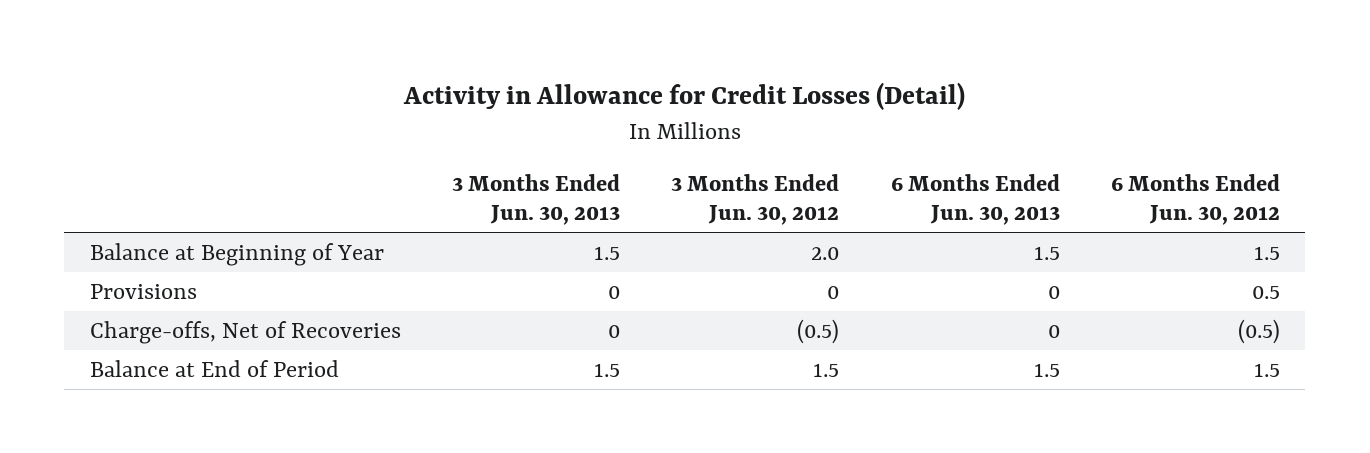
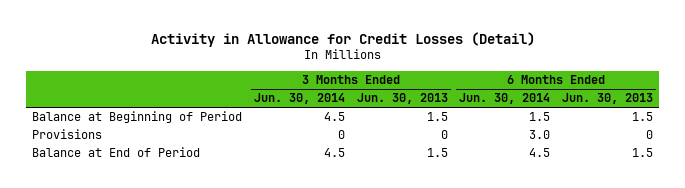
[671,173,840,226] 3 Months Ended Jun. 30, 2012 -> none
[1110,173,1280,226] 6 Months Ended Jun. 30, 2012 -> none
none -> [253,93,345,105] Jun. 30, 2014
none -> [459,93,551,105] Jun. 30, 2014
[89,242,384,266] Balance at Beginning of Year -> [31,111,242,124] Balance at Beginning of Period
[89,320,401,344] Charge-offs, Net of Recoveries -> none

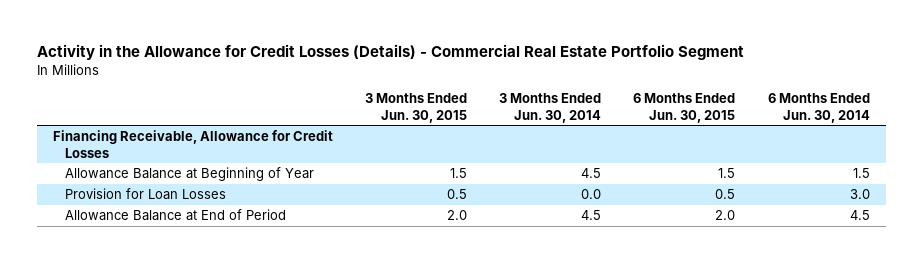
[150,31,535,47] Activity in Allowance for Credit Losses (Detail) -> [37,44,745,61] Activity in the Allowance for Credit Losses (Details) - Commercial Real Estate Portfolio Segment
[356,93,448,105] Jun. 30, 2013 -> none
[562,93,654,105] Jun. 30, 2013 -> none
none -> [365,93,468,123] 3 Months Ended Jun. 30, 2015
none -> [633,93,736,123] 6 Months Ended Jun. 30, 2015
none -> [53,130,334,158] Financing Receivable, Allowance for Credit Losses
[31,111,242,124] Balance at Beginning of Period -> [65,167,315,182] Allowance Balance at Beginning of Year
[31,129,102,140] Provisions -> [65,188,227,201] Provision for Loan Losses
[337,130,345,140] 0 -> [581,189,602,200] 0.0
[31,147,200,158] Balance at End of Period -> [65,209,287,222] Allowance Balance at End of Period

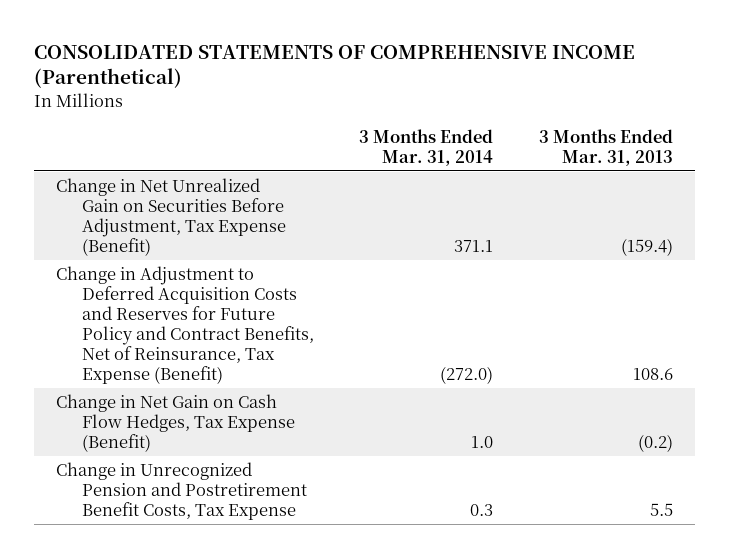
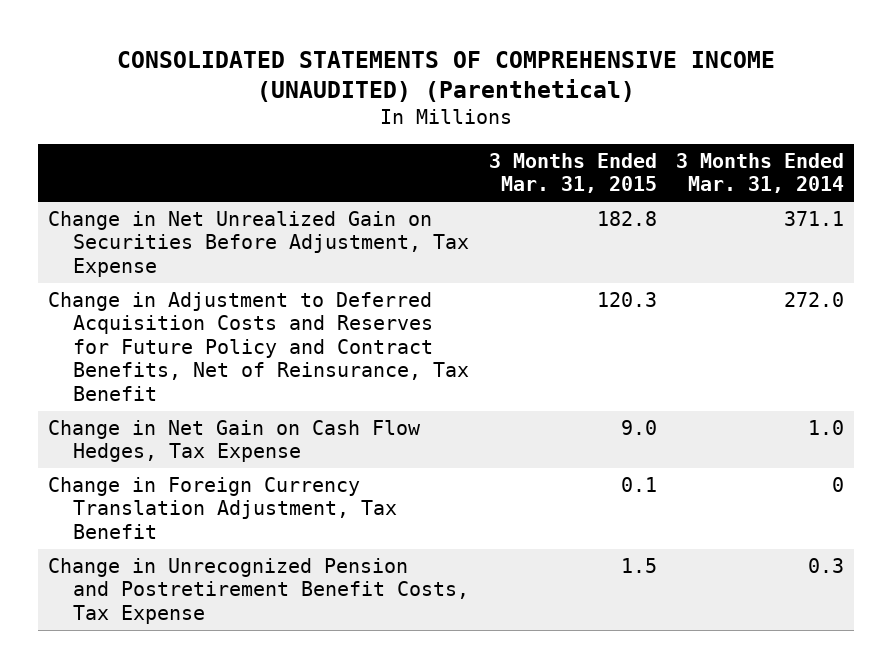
[33,44,635,89] CONSOLIDATED STATEMENTS OF COMPREHENSIVE INCOME (Parenthetical) -> [116,51,775,103] CONSOLIDATED STATEMENTS OF COMPREHENSIVE INCOME (UNAUDITED) (Parenthetical)
[538,128,673,166] 3 Months Ended Mar. 31, 2013 -> none
none -> [488,152,657,194] 3 Months Ended Mar. 31, 2015
[56,177,286,257] Change in Net Unrealized Gain on Securities Before Adjustment, Tax Expense (Benefit) -> [47,210,470,277] Change in Net Unrealized Gain on Securities Before Adjustment, Tax Expense
[56,265,314,385] Change in Adjustment to Deferred Acquisition Costs and Reserves for Future Policy and Contract Benefits, Net of Reinsurance, Tax Expense (Benefit) -> [47,291,470,401] Change in Adjustment to Deferred Acquisition Costs and Reserves for Future Policy and Contract Benefits, Net of Reinsurance, Tax Benefit
[440,366,494,385] (272.0) -> [784,291,845,307] 272.0
[56,393,295,453] Change in Net Gain on Cash Flow Hedges, Tax Expense (Benefit) -> [47,419,421,463] Change in Net Gain on Cash Flow Hedges, Tax Expense
none -> [47,476,398,539] Change in Foreign Currency Translation Adjustment, Tax Benefit

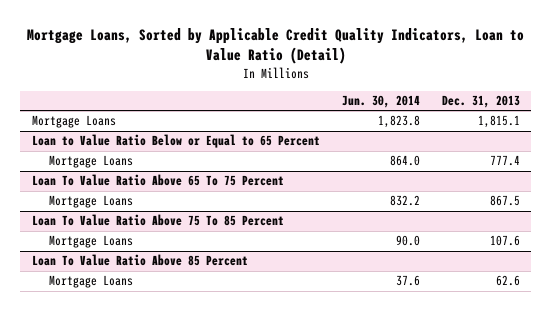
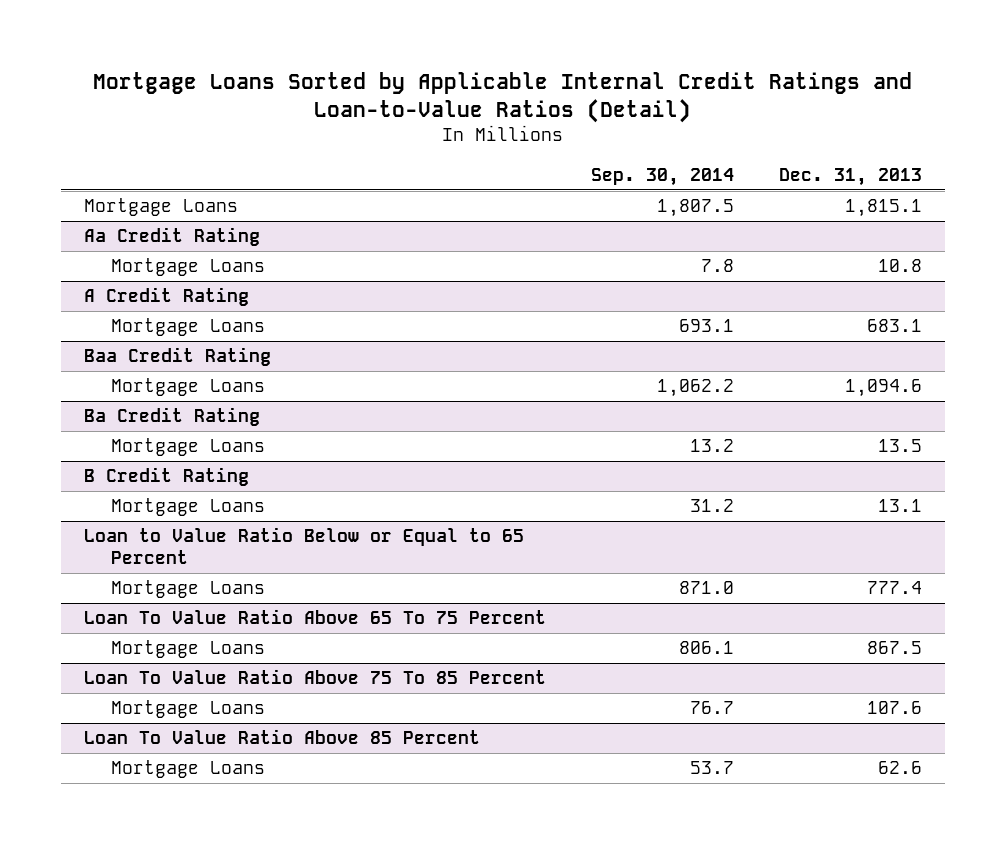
[26,28,524,65] Mortgage Loans, Sorted by Applicable Credit Quality Indicators, Loan to Value Ratio (Detail) -> [93,72,913,124] Mortgage Loans Sorted by Applicable Internal Credit Ratings and Loan-to-Value Ratios (Detail)
[341,94,420,108] Jun. 30, 2014 -> none
none -> [591,167,735,186] Sep. 30, 2014
none -> [83,227,260,247] Aa Credit Rating
none -> [111,258,266,277] Mortgage Loans
none -> [83,287,249,307] A Credit Rating
none -> [111,318,266,337] Mortgage Loans
none -> [83,347,271,367] Baa Credit Rating
none -> [111,378,266,397] Mortgage Loans
none -> [83,407,260,427] Ba Credit Rating
none -> [111,438,266,457] Mortgage Loans
none -> [83,467,249,487] B Credit Rating
none -> [111,498,266,517] Mortgage Loans

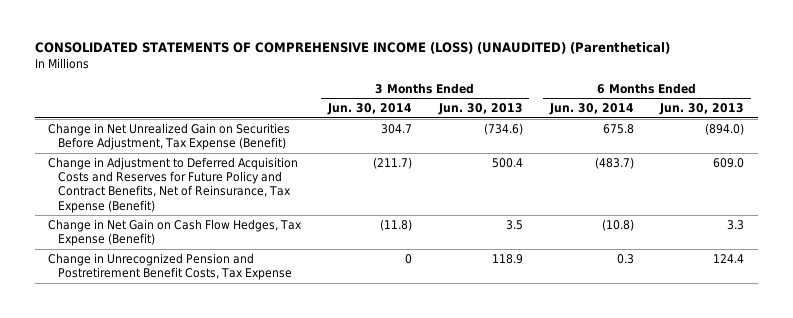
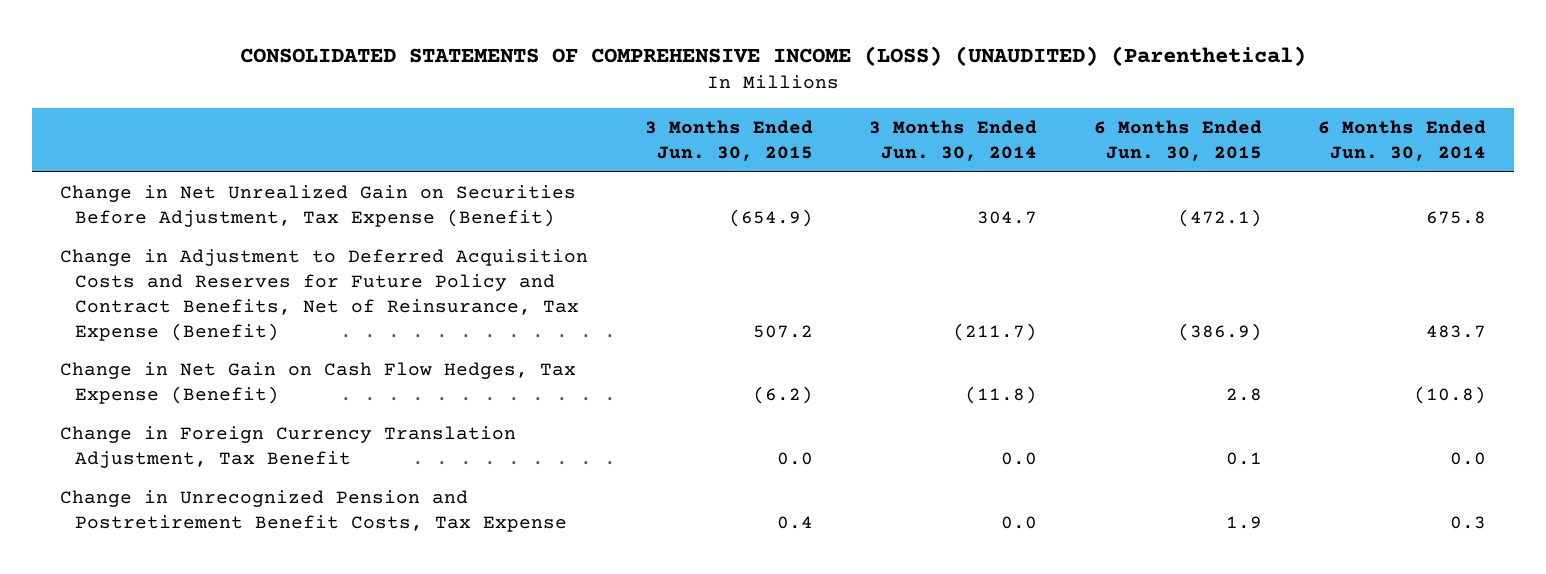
[437,103,523,116] Jun. 30, 2013 -> none
[659,103,745,116] Jun. 30, 2013 -> none
none -> [644,120,813,161] 3 Months Ended Jun. 30, 2015
none -> [1093,120,1262,161] 6 Months Ended Jun. 30, 2015
[594,156,634,169] (483.7) -> [1426,324,1487,338] 483.7
none -> [59,426,516,468] Change in Foreign Currency Translation Adjustment, Tax Benefit
[404,253,412,264] 0 -> [1001,515,1038,529] 0.0

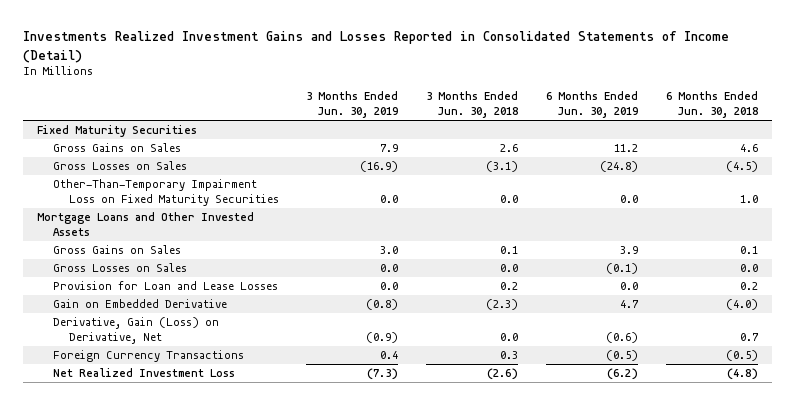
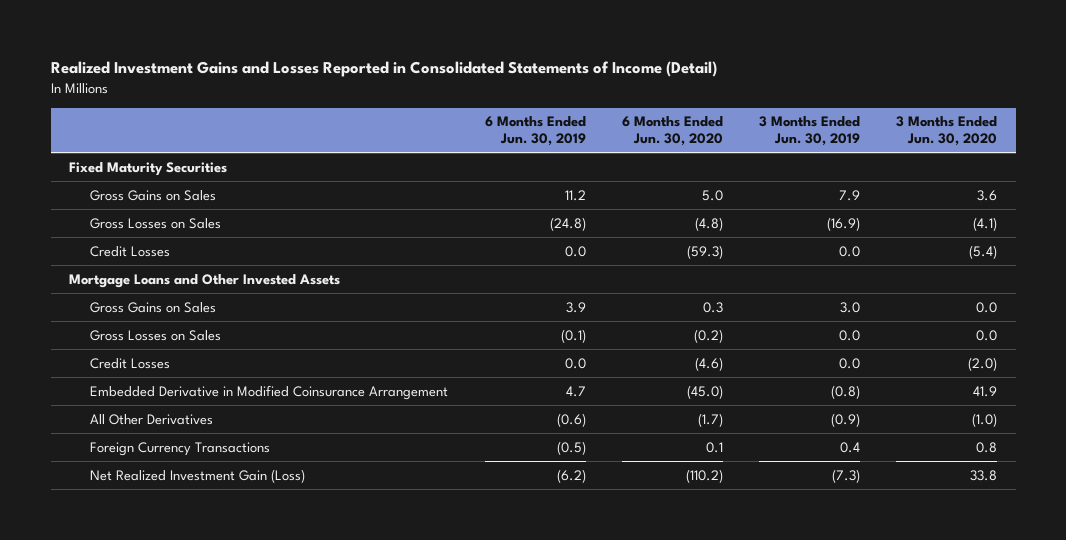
[23,31,730,63] Investments Realized Investment Gains and Losses Reported in Consolidated Statements of Income (Detail) -> [50,61,717,78] Realized Investment Gains and Losses Reported in Consolidated Statements of Income (Detail)
[426,91,519,119] 3 Months Ended Jun. 30, 2018 -> none
[665,91,758,119] 6 Months Ended Jun. 30, 2018 -> none
none -> [621,116,723,147] 6 Months Ended Jun. 30, 2020
none -> [896,116,998,147] 3 Months Ended Jun. 30, 2020
[52,179,279,206] Other-Than-Temporary Impairment Loss on Fixed Maturity Securities -> none
none -> [90,245,171,257] Credit Losses
[52,281,278,291] Provision for Loan and Lease Losses -> none
none -> [90,357,171,369] Credit Losses
[52,299,227,309] Gain on Embedded Derivative -> [90,384,449,400] Embedded Derivative in Modified Coinsurance Arrangement
[52,317,219,344] Derivative, Gain (Loss) on Derivative, Net -> [90,413,214,425] All Other Derivatives
[52,368,235,378] Net Realized Investment Loss -> [90,468,306,483] Net Realized Investment Gain (Loss)

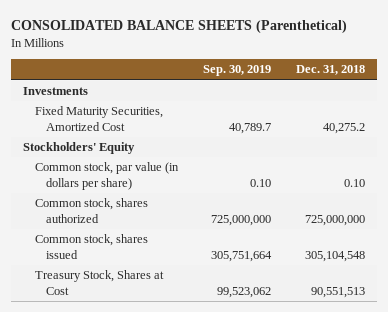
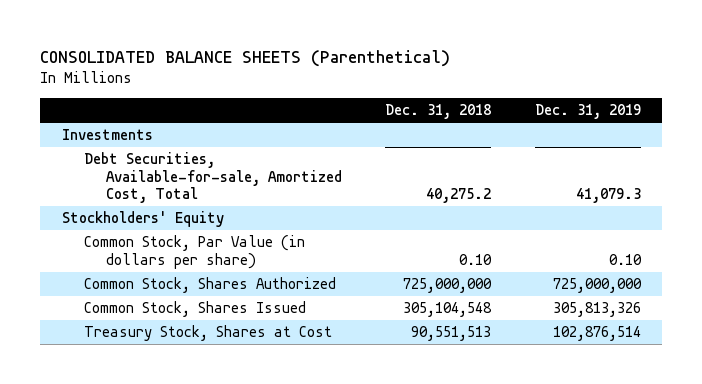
[202,65,271,77] Sep. 30, 2019 -> none
none -> [534,104,641,120] Dec. 31, 2019
[34,106,163,131] Fixed Maturity Securities, Amortized Cost -> [83,152,343,204] Debt Securities, Available-for-sale, Amortized Cost, Total
[34,162,179,190] Common stock, par value (in dollars per share) -> [83,235,305,269] Common Stock, Par Value (in dollars per share)
[34,198,148,223] Common stock, shares authorized -> [83,277,336,294] Common Stock, Shares Authorized
[34,234,148,259] Common stock, shares issued -> [83,301,306,318] Common Stock, Shares Issued

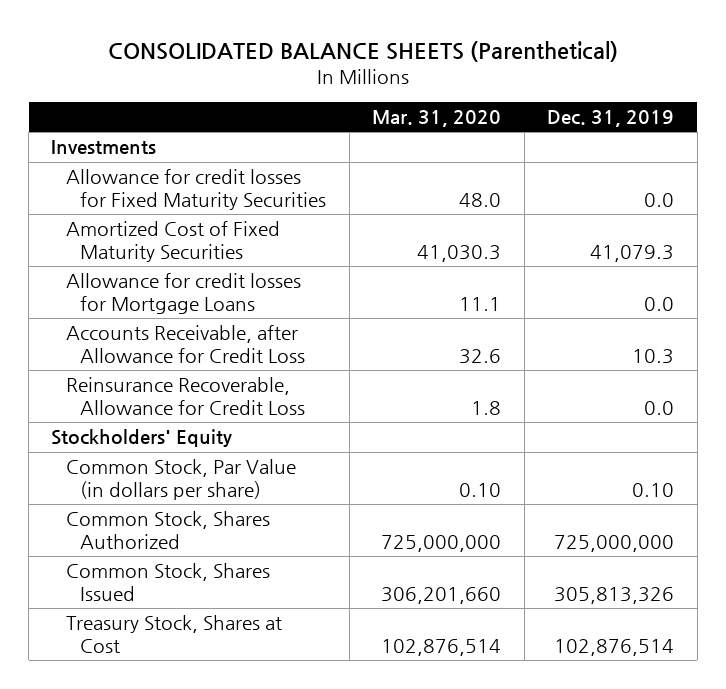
[385,104,492,120] Dec. 31, 2018 -> none
none -> [372,109,502,127] Mar. 31, 2020
none -> [65,169,327,210] Allowance for credit losses for Fixed Maturity Securities
[83,152,343,204] Debt Securities, Available-for-sale, Amortized Cost, Total -> [65,221,280,262] Amortized Cost of Fixed Maturity Securities
none -> [65,273,301,314] Allowance for credit losses for Mortgage Loans
none -> [65,325,306,363] Accounts Receivable, after Allowance for Credit Loss
none -> [65,377,306,415] Reinsurance Recoverable, Allowance for Credit Loss

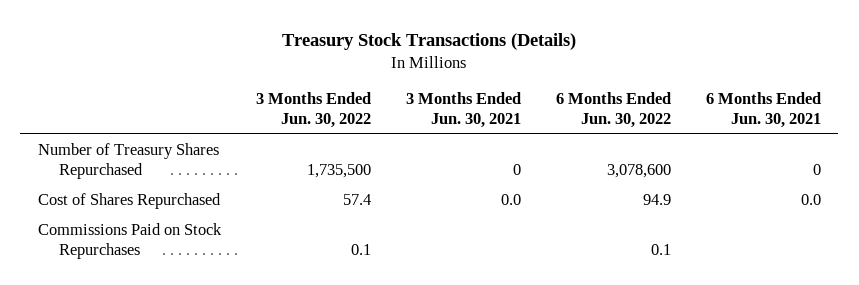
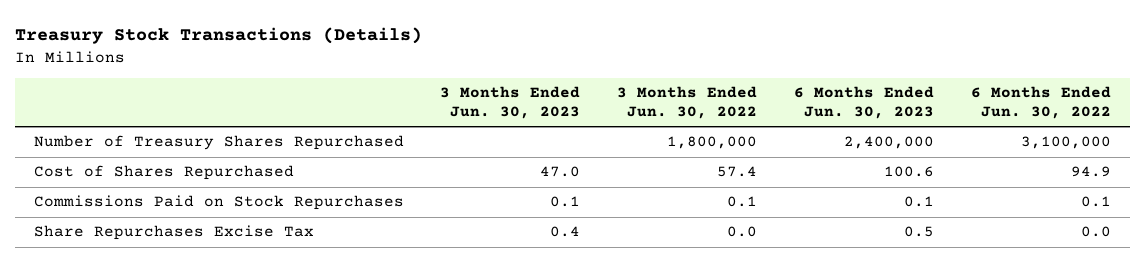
[405,92,521,129] 3 Months Ended Jun. 30, 2021 -> none
[705,92,821,129] 6 Months Ended Jun. 30, 2021 -> none
none -> [440,86,581,120] 3 Months Ended Jun. 30, 2023
none -> [794,86,935,120] 6 Months Ended Jun. 30, 2023
[306,164,371,179] 1,735,500 -> [667,136,758,150] 1,800,000
[606,164,671,179] 3,078,600 -> [1021,136,1112,150] 3,100,000
none -> [33,225,314,241] Share Repurchases Excise Tax

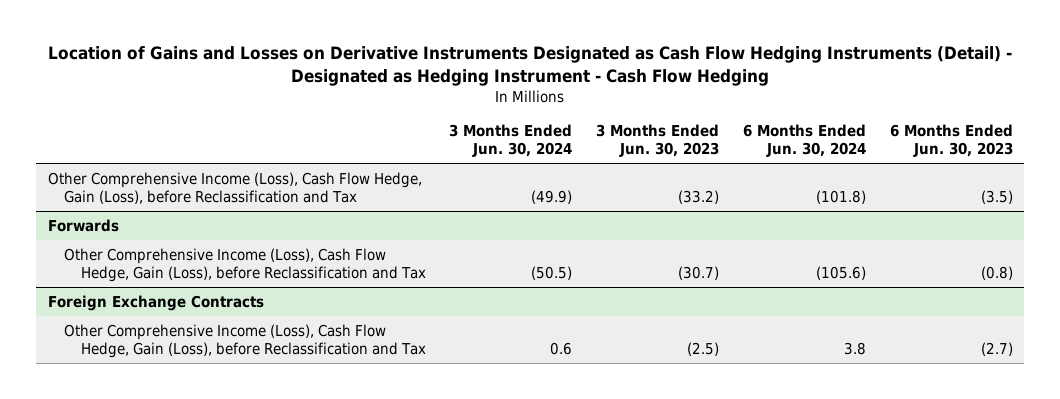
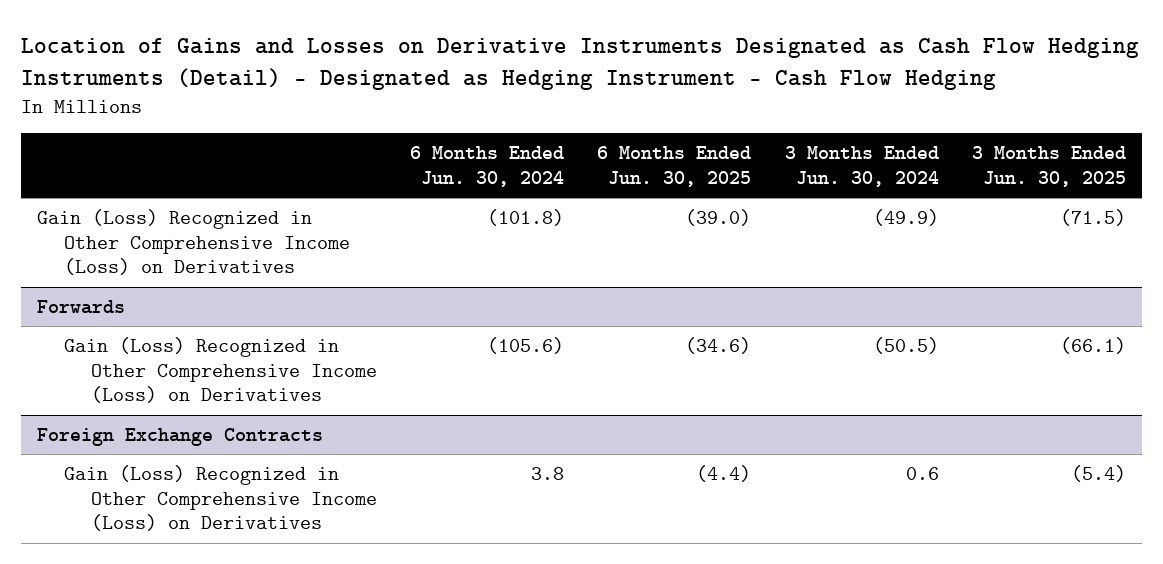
[596,124,720,158] 3 Months Ended Jun. 30, 2023 -> none
[889,124,1013,158] 6 Months Ended Jun. 30, 2023 -> none
none -> [597,146,752,187] 6 Months Ended Jun. 30, 2025
none -> [971,146,1126,187] 3 Months Ended Jun. 30, 2025
[47,171,422,204] Other Comprehensive Income (Loss), Cash Flow Hedge, Gain (Loss), before Reclassification and Tax -> [37,208,350,276] Gain (Loss) Recognized in Other Comprehensive Income (Loss) on Derivatives
[64,247,426,282] Other Comprehensive Income (Loss), Cash Flow Hedge, Gain (Loss), before Reclassification and Tax -> [63,336,377,404] Gain (Loss) Recognized in Other Comprehensive Income (Loss) on Derivatives
[64,323,426,358] Other Comprehensive Income (Loss), Cash Flow Hedge, Gain (Loss), before Reclassification and Tax -> [63,464,377,532] Gain (Loss) Recognized in Other Comprehensive Income (Loss) on Derivatives

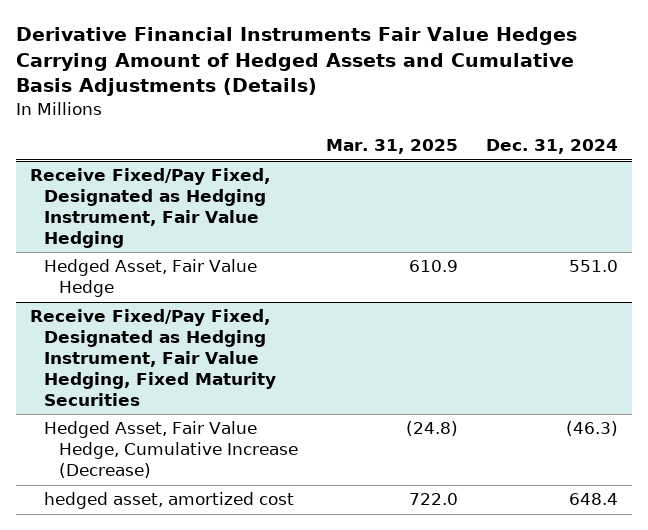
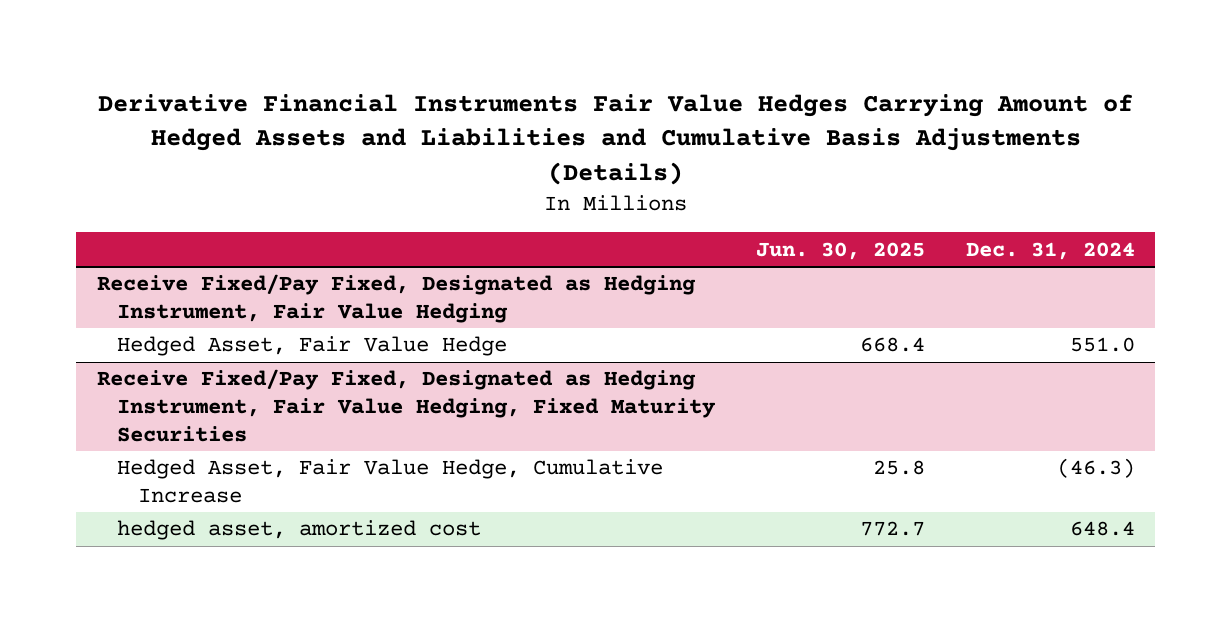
[15,27,577,97] Derivative Financial Instruments Fair Value Hedges Carrying Amount of Hedged Assets and Cumulative Basis Adjustments (Details) -> [97,93,1133,186] Derivative Financial Instruments Fair Value Hedges Carrying Amount of Hedged Assets and Liabilities and Cumulative Basis Adjustments (Details)
[326,139,459,155] Mar. 31, 2025 -> none
none -> [756,241,926,260] Jun. 30, 2025
[44,421,299,479] Hedged Asset, Fair Value Hedge, Cumulative Increase (Decrease) -> [117,459,664,504] Hedged Asset, Fair Value Hedge, Cumulative Increase

